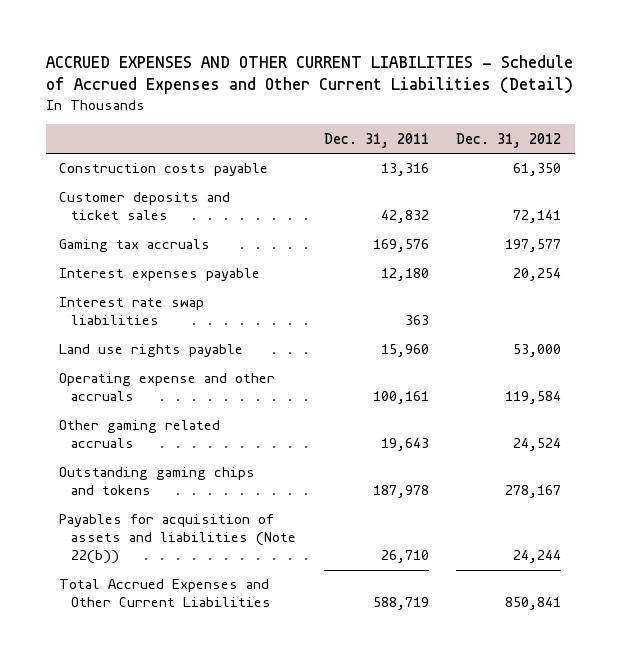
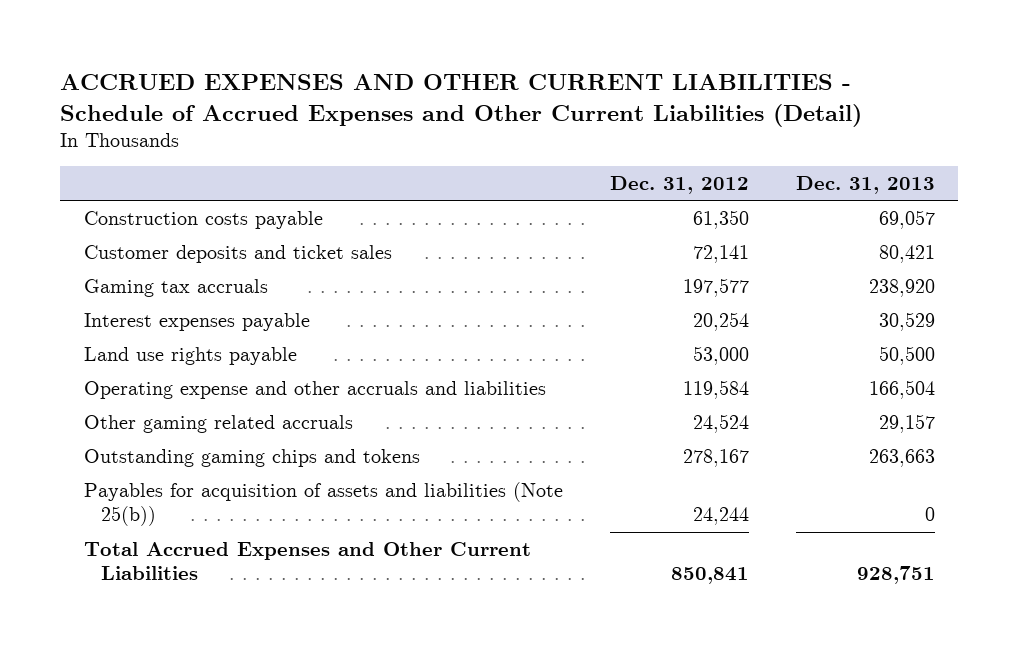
[323,132,429,148] Dec. 31, 2011 -> none
none -> [795,175,935,194] Dec. 31, 2013
[59,297,205,326] Interest rate swap liabilities -> none
[59,373,276,402] Operating expense and other accruals -> [83,380,546,399] Operating expense and other accruals and liabilities
[59,514,296,565] Payables for acquisition of assets and liabilities (Note 22(b)) -> [83,481,563,527] Payables for acquisition of assets and liabilities (Note 25(b))

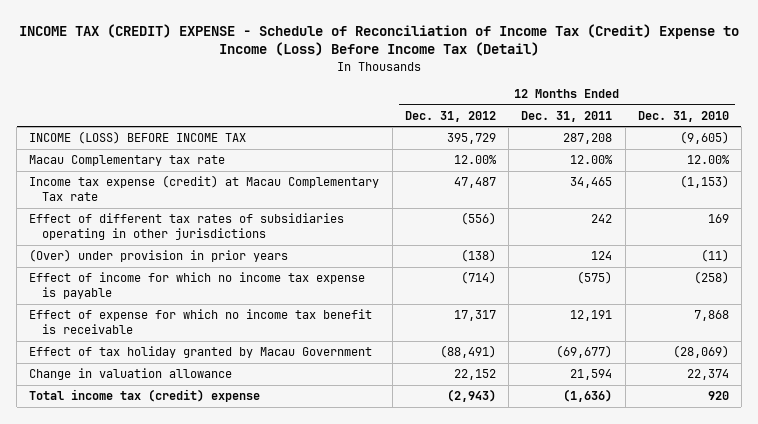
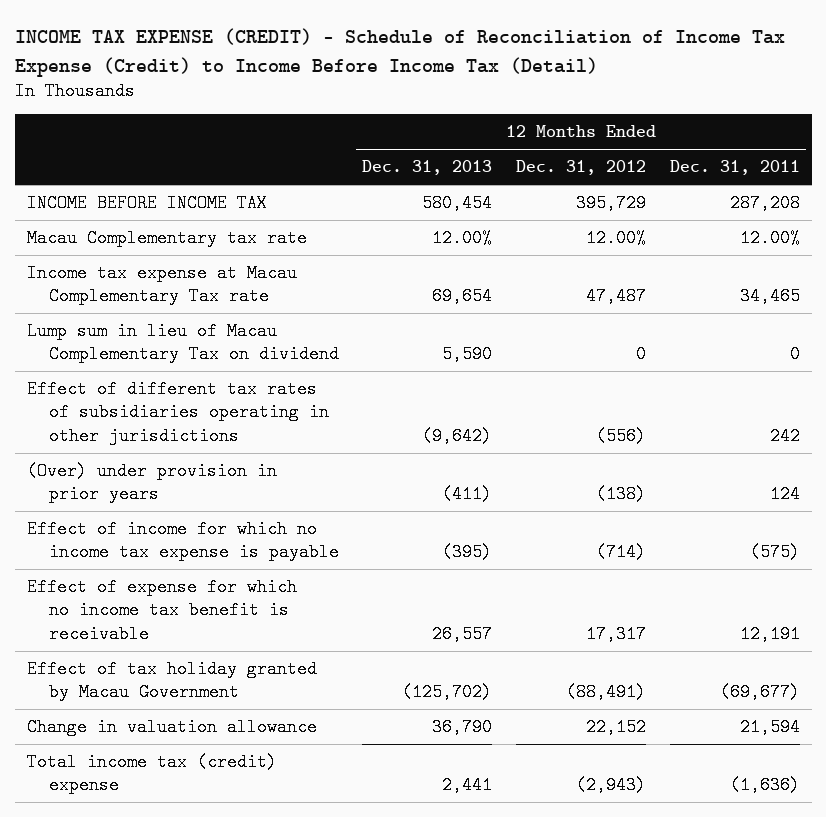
[19,23,740,57] INCOME TAX (CREDIT) EXPENSE - Schedule of Reconciliation of Income Tax (Credit) Expense to Income (Loss) Before Income Tax (Detail) -> [14,28,785,77] INCOME TAX EXPENSE (CREDIT) - Schedule of Reconciliation of Income Tax Expense (Credit) to Income Before Income Tax (Detail)
[637,110,729,122] Dec. 31, 2010 -> none
none -> [362,160,493,176] Dec. 31, 2013
[29,131,247,145] INCOME (LOSS) BEFORE INCOME TAX -> [26,193,267,212] INCOME BEFORE INCOME TAX
[29,175,380,202] Income tax expense (credit) at Macau Complementary Tax rate -> [26,263,297,306] Income tax expense at Macau Complementary Tax rate
none -> [26,321,339,364] Lump sum in lieu of Macau Complementary Tax on dividend

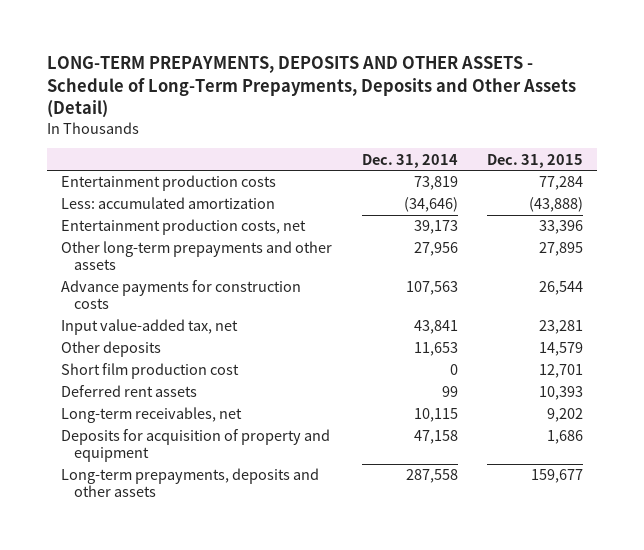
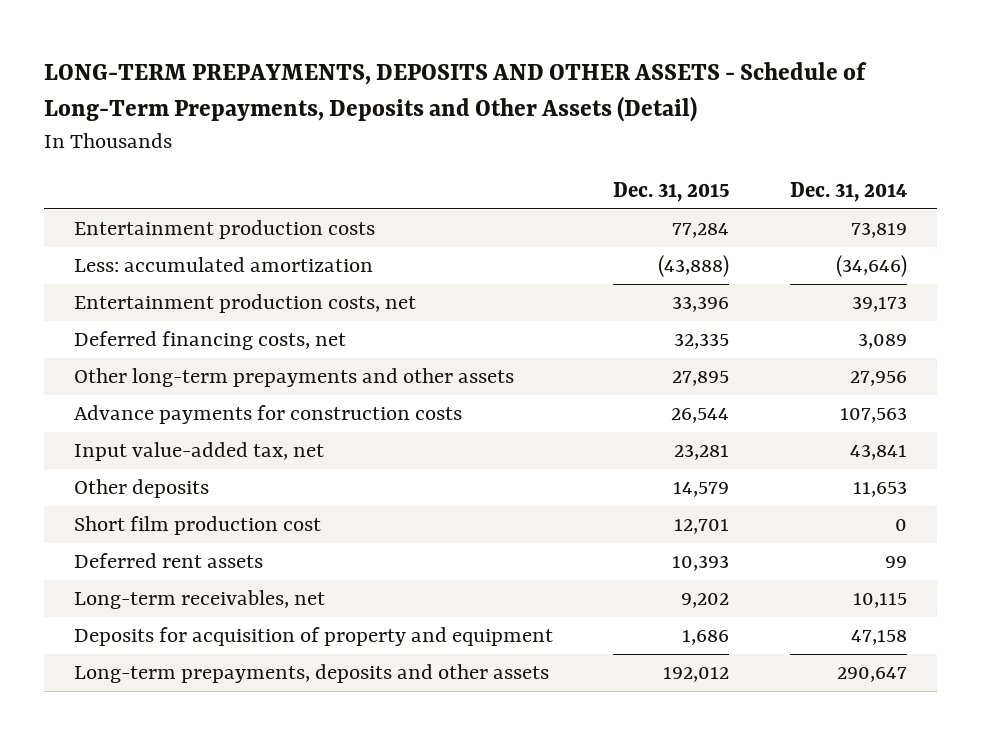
none -> [73,331,346,351] Deferred financing costs, net
[405,469,458,484] 287,558 -> [837,667,908,683] 290,647
[530,469,583,484] 159,677 -> [663,667,730,683] 192,012

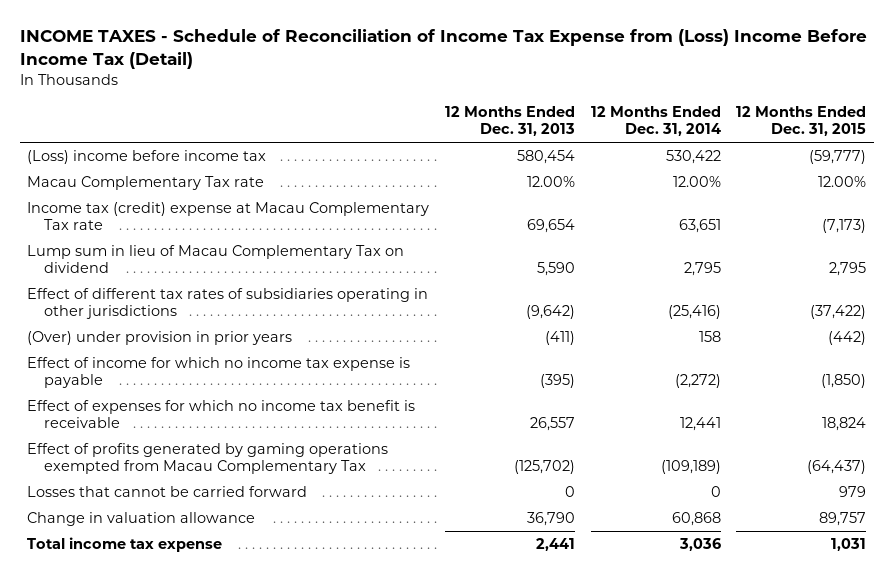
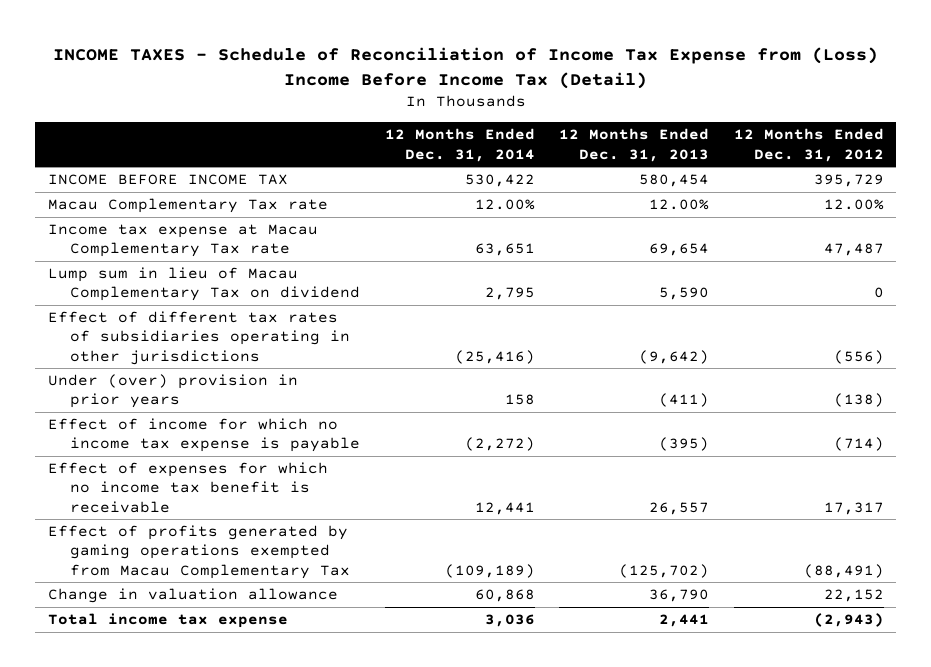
[736,106,867,137] 12 Months Ended Dec. 31, 2015 -> none
none -> [733,128,884,162] 12 Months Ended Dec. 31, 2012
[27,150,267,165] (Loss) income before income tax -> [47,174,288,186] INCOME BEFORE INCOME TAX
[27,202,430,230] Income tax (credit) expense at Macau Complementary Tax rate -> [47,224,318,258] Income tax expense at Macau Complementary Tax rate
[27,331,293,346] (Over) under provision in prior years -> [47,374,298,409] Under (over) provision in prior years
[27,486,308,498] Losses that cannot be carried forward -> none

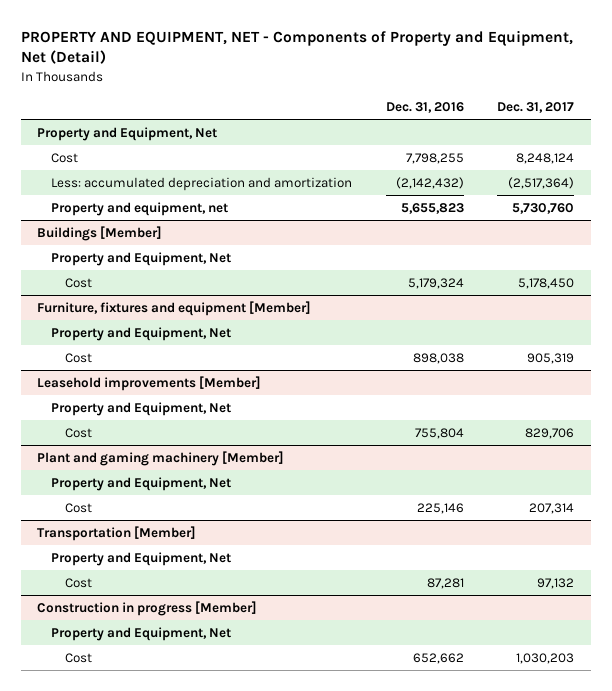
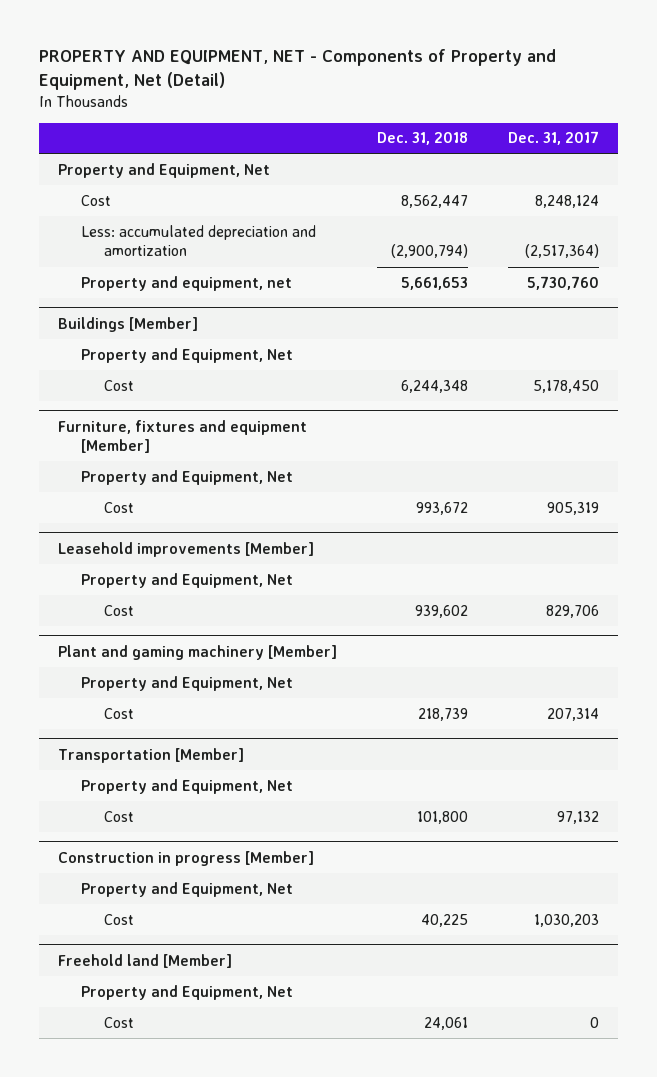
[385,102,464,114] Dec. 31, 2016 -> none
none -> [377,132,469,146] Dec. 31, 2018
none -> [58,953,233,968] Freehold land [Member]
none -> [81,984,294,1000] Property and Equipment, Net
none -> [103,1016,134,1028] Cost

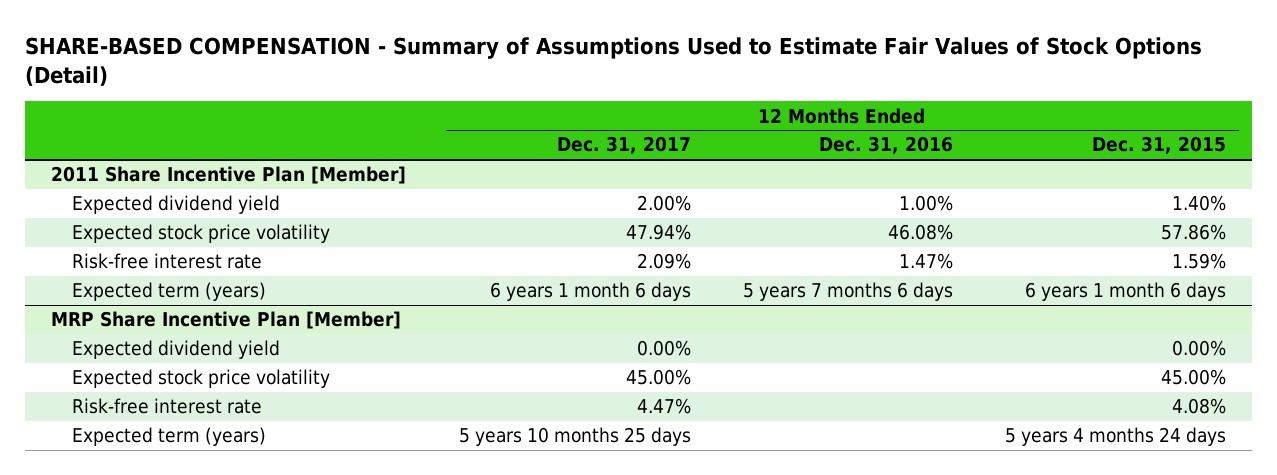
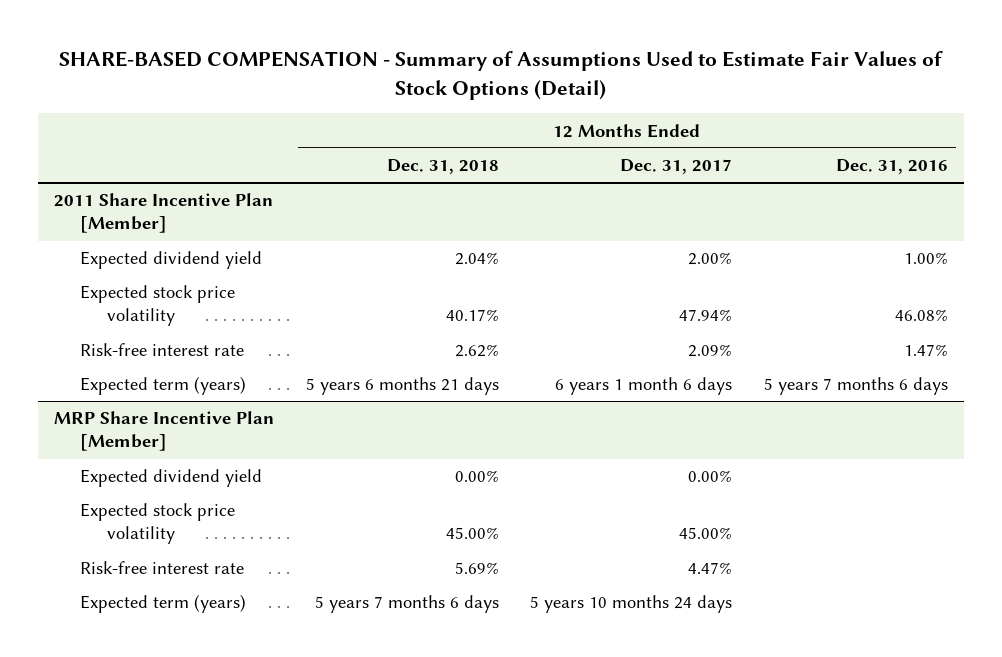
[1091,136,1226,155] Dec. 31, 2015 -> none
none -> [386,159,499,175] Dec. 31, 2018
[458,427,691,447] 5 years 10 months 25 days -> [530,595,733,614] 5 years 10 months 24 days

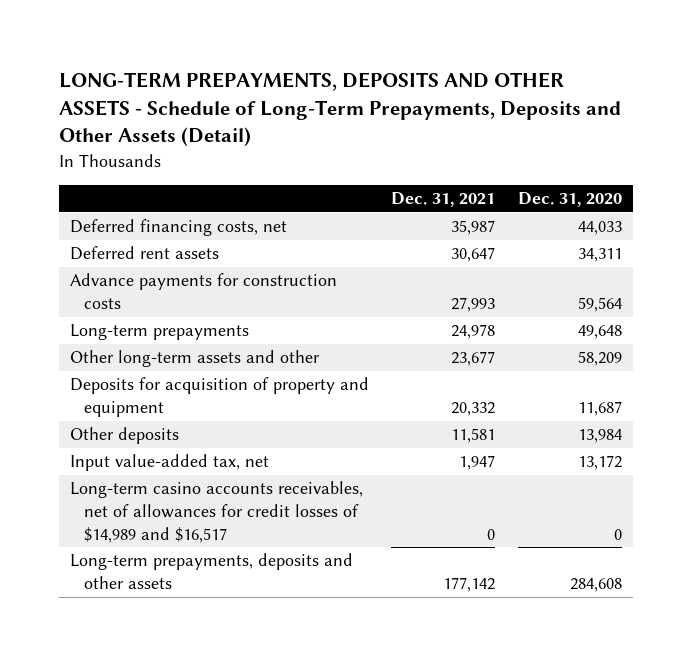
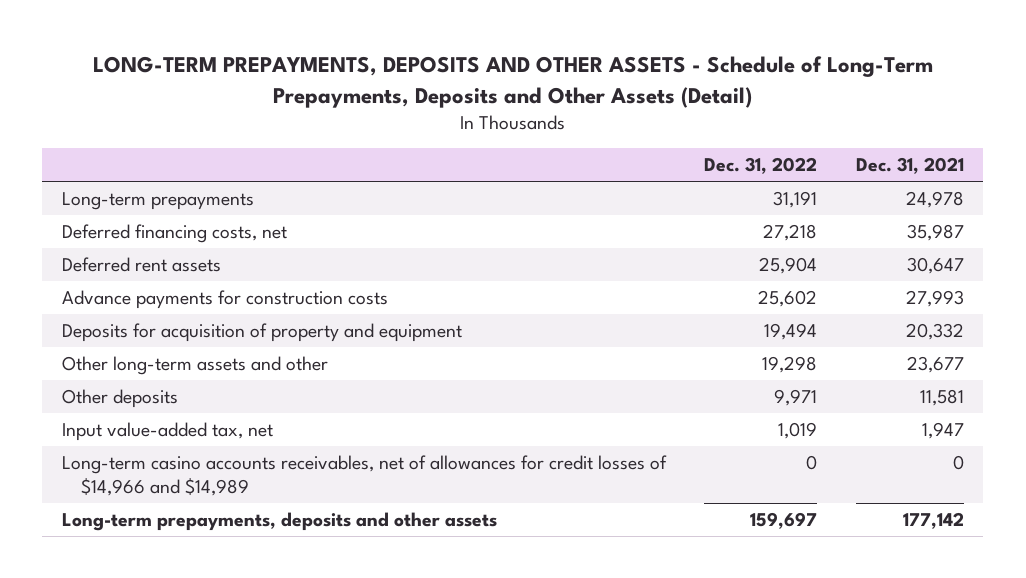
[517,191,622,207] Dec. 31, 2020 -> none
none -> [704,157,818,175] Dec. 31, 2022
[70,324,250,341] Long-term prepayments -> [61,191,254,210] Long-term prepayments
[70,350,321,368] Other long-term assets and other -> [61,355,328,375] Other long-term assets and other
[70,481,364,543] Long-term casino accounts receivables, net of allowances for credit losses of $14,989 and $16,517 -> [61,454,667,496] Long-term casino accounts receivables, net of allowances for credit losses of $14,966 and $14,989

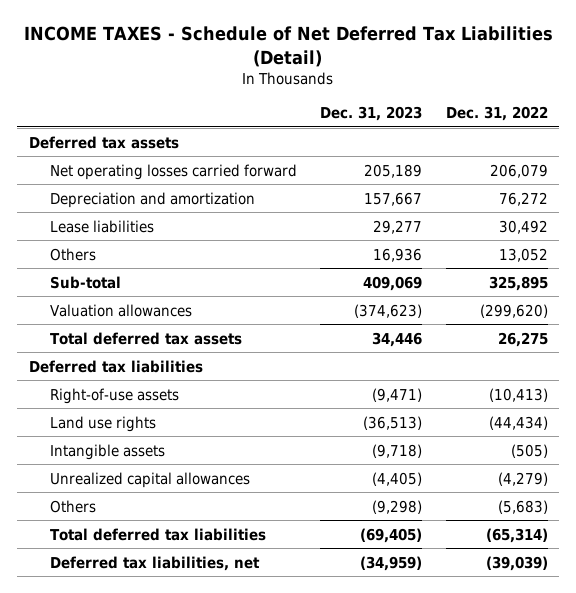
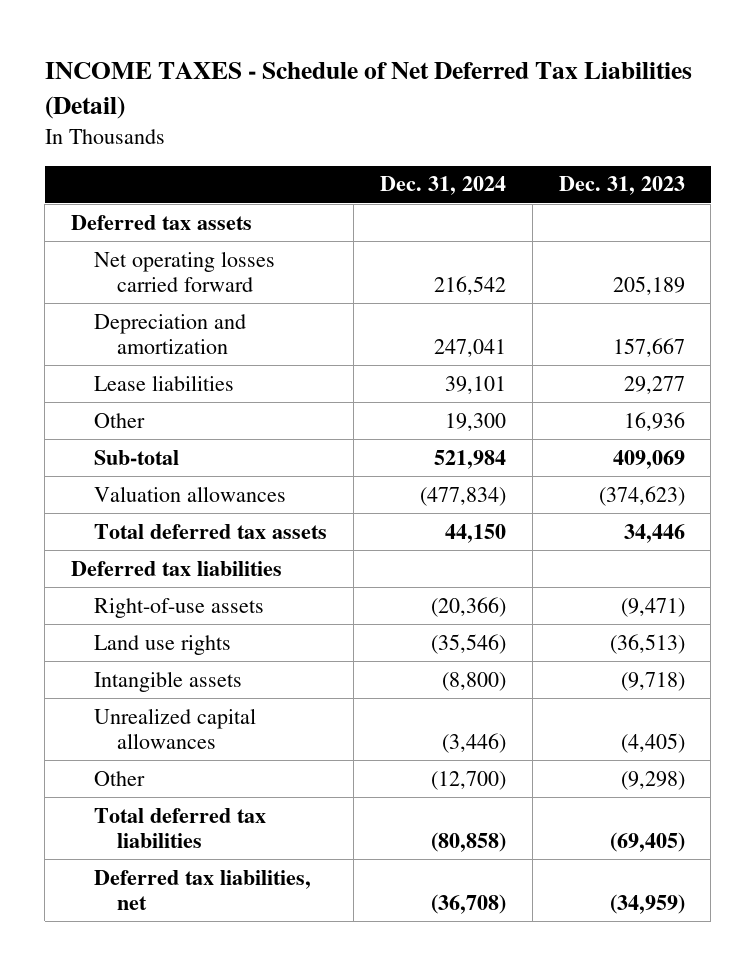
[445,106,548,122] Dec. 31, 2022 -> none
none -> [379,176,506,196] Dec. 31, 2024
[50,247,97,261] Others -> [94,412,146,428] Other
[50,499,97,513] Others -> [94,770,146,786] Other

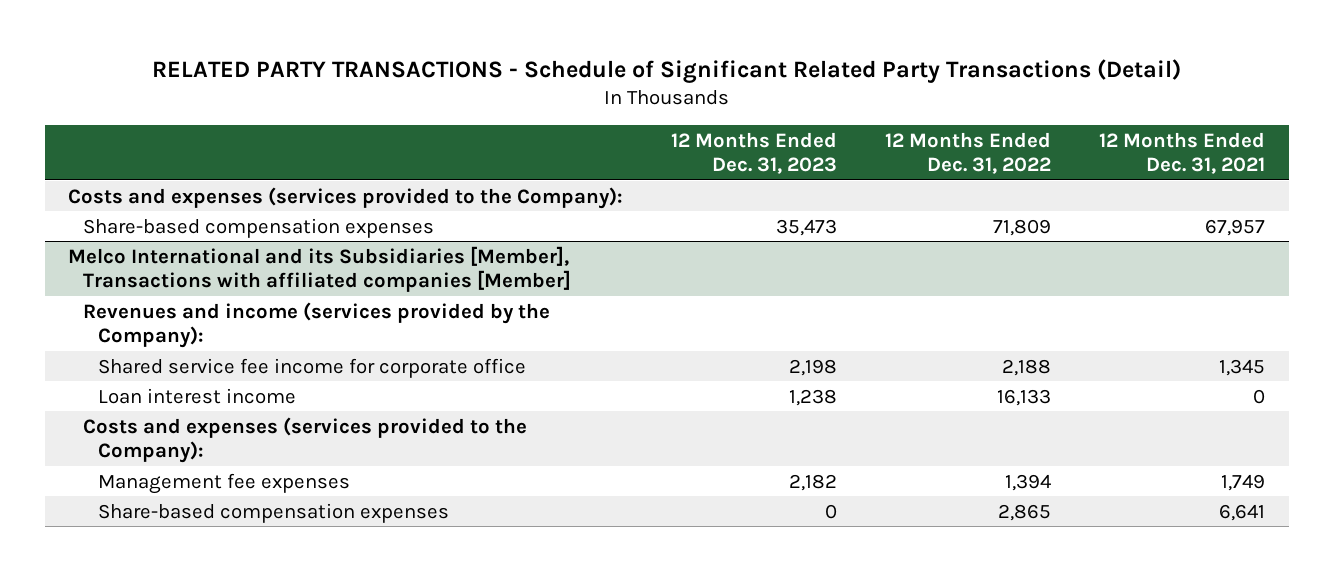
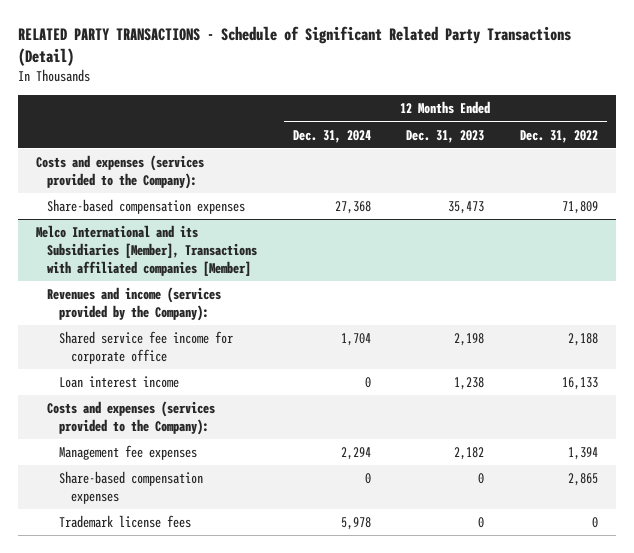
[1099,131,1266,175] 12 Months Ended Dec. 31, 2021 -> none
none -> [292,129,371,143] Dec. 31, 2024
none -> [58,515,191,529] Trademark license fees

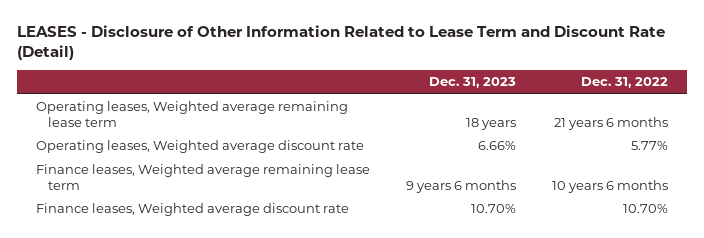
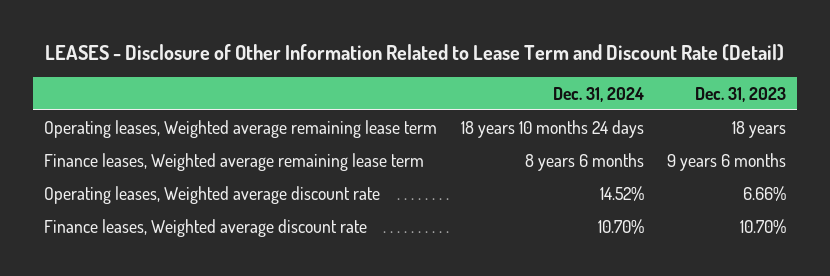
[581,77,669,89] Dec. 31, 2022 -> none
none -> [552,86,644,102] Dec. 31, 2024
[35,140,364,154] Operating leases, Weighted average discount rate -> [44,185,381,204] Operating leases, Weighted average discount rate

